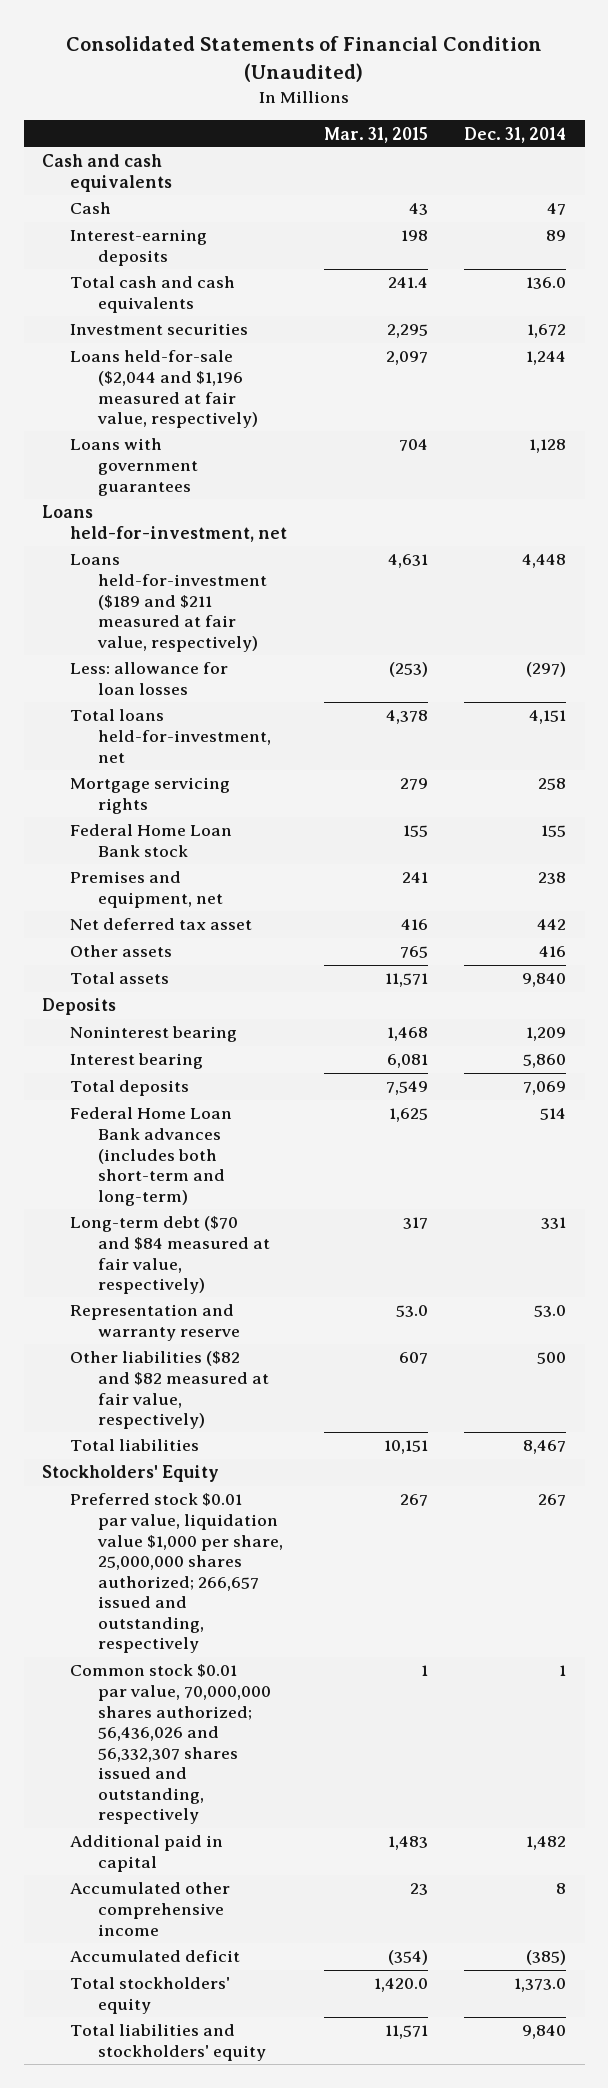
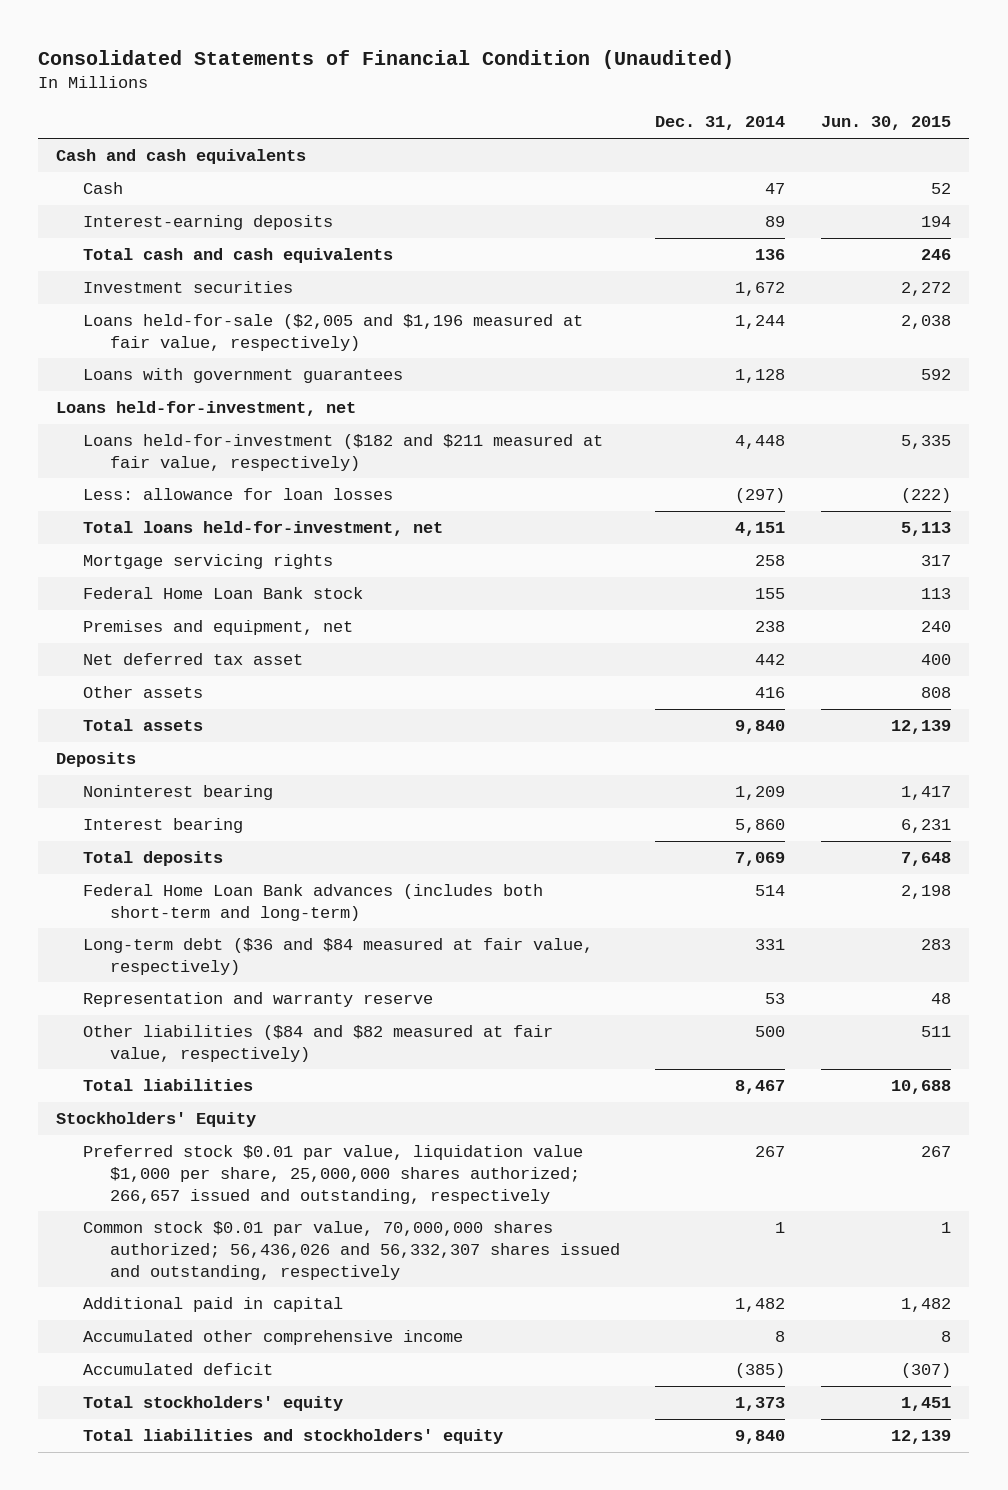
[323,126,428,143] Mar. 31, 2015 -> none
none -> [821,116,952,131] Jun. 30, 2015
[526,277,567,290] 136.0 -> [755,249,786,261] 136
[70,350,258,429] Loans held-for-sale ($2,044 and $1,196 measured at fair value, respectively) -> [82,314,583,351] Loans held-for-sale ($2,005 and $1,196 measured at fair value, respectively)
[70,554,267,652] Loans held-for-investment ($189 and $211 measured at fair value, respectively) -> [82,434,603,471] Loans held-for-investment ($182 and $211 measured at fair value, respectively)
[70,1216,270,1295] Long-term debt ($70 and $84 measured at fair value, respectively) -> [82,938,593,975] Long-term debt ($36 and $84 measured at fair value, respectively)
[534,1305,567,1318] 53.0 -> [765,993,786,1005] 53
[70,1351,269,1430] Other liabilities ($82 and $82 measured at fair value, respectively) -> [82,1025,553,1062] Other liabilities ($84 and $82 measured at fair value, respectively)
[514,1978,567,1993] 1,373.0 -> [735,1397,786,1412] 1,373

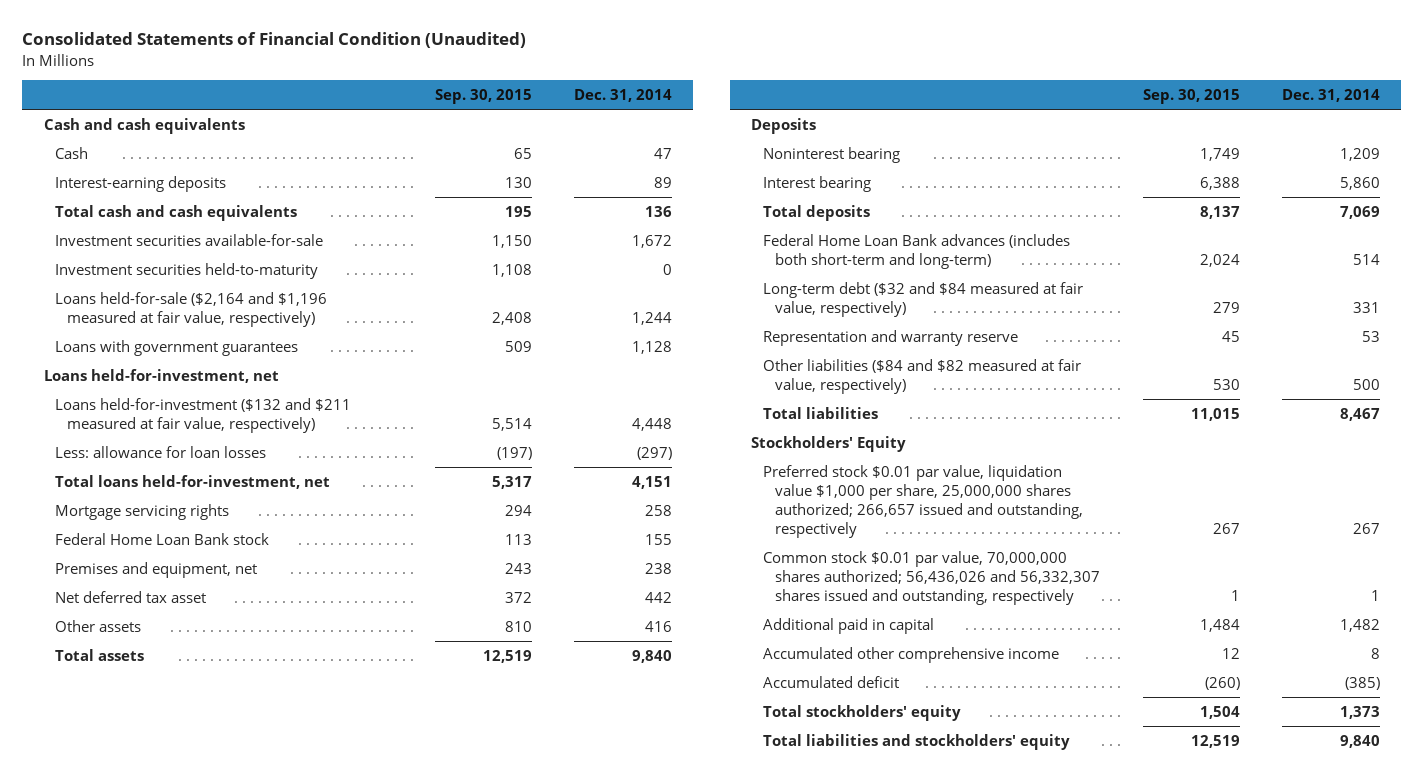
[821,116,952,131] Jun. 30, 2015 -> none
none -> [434,89,532,105] Sep. 30, 2015
[82,281,293,294] Investment securities -> [55,233,324,246] Investment securities available-for-sale
none -> [55,262,319,279] Investment securities held-to-maturity
[82,314,583,351] Loans held-for-sale ($2,005 and $1,196 measured at fair value, respectively) -> [55,291,328,327] Loans held-for-sale ($2,164 and $1,196 measured at fair value, respectively)
[82,434,603,471] Loans held-for-investment ($182 and $211 measured at fair value, respectively) -> [55,397,352,433] Loans held-for-investment ($132 and $211 measured at fair value, respectively)
[82,938,593,975] Long-term debt ($36 and $84 measured at fair value, respectively) -> [763,281,1084,317] Long-term debt ($32 and $84 measured at fair value, respectively)

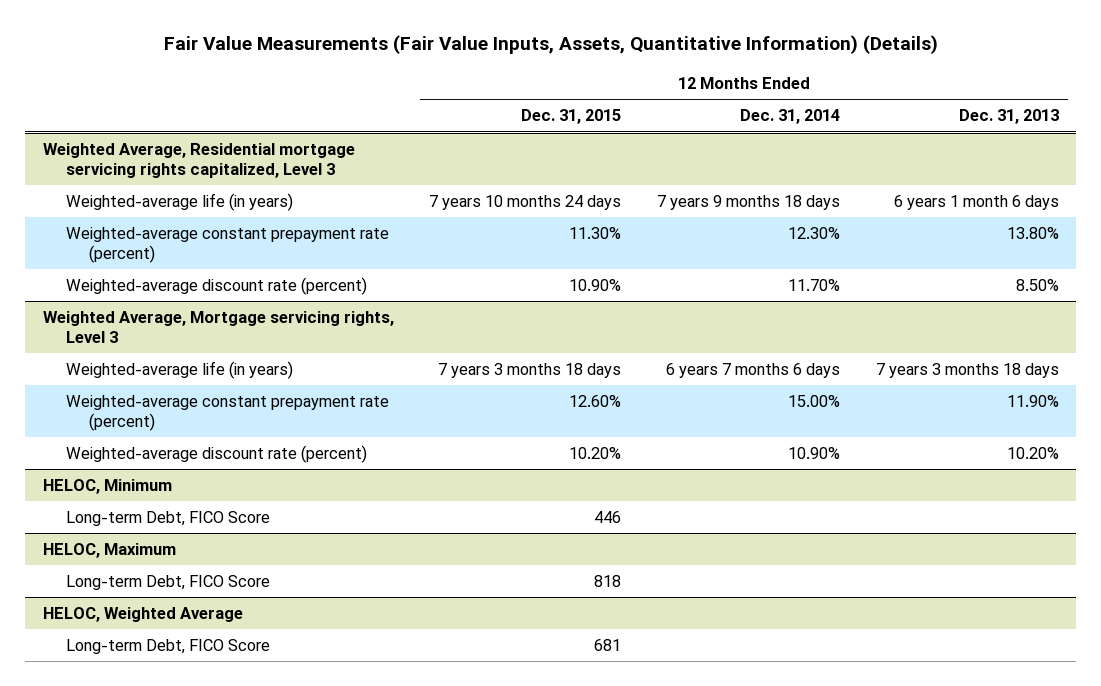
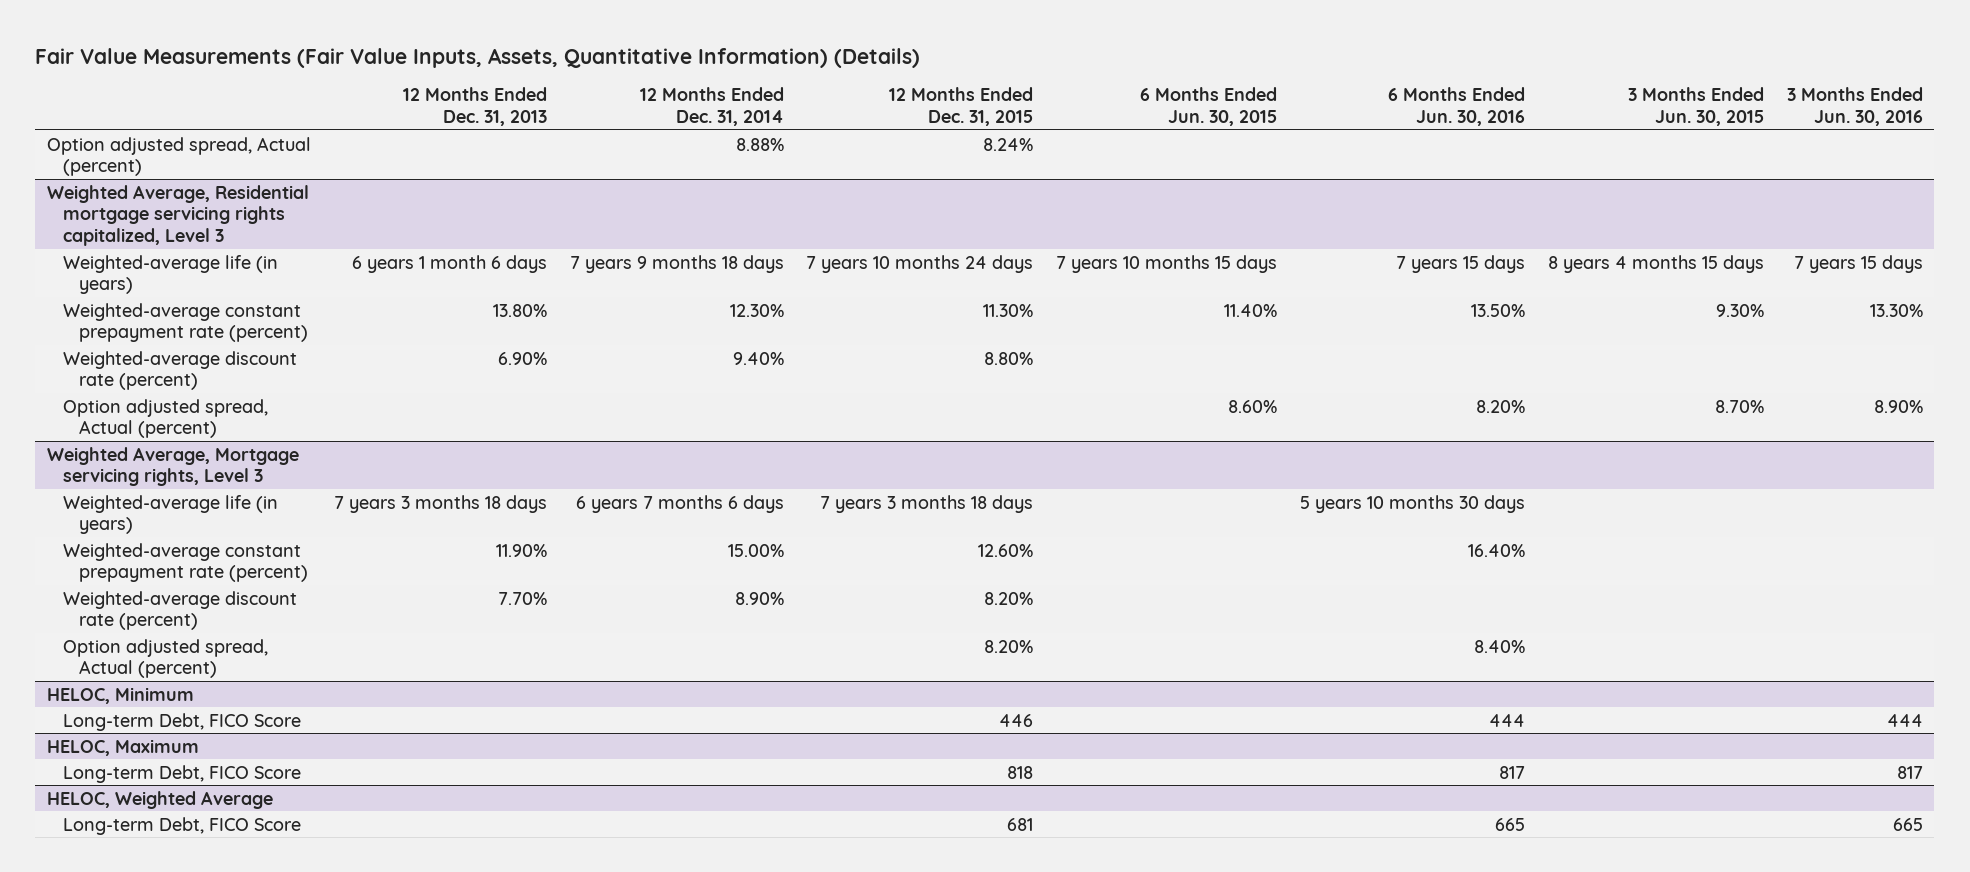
none -> [1140,87,1278,127] 6 Months Ended Jun. 30, 2015
none -> [1388,87,1526,127] 6 Months Ended Jun. 30, 2016
none -> [1627,87,1764,127] 3 Months Ended Jun. 30, 2015
none -> [1786,87,1923,127] 3 Months Ended Jun. 30, 2016
none -> [46,136,311,177] Option adjusted spread, Actual (percent)
[569,279,622,292] 10.90% -> [984,351,1034,365] 8.80%
[787,279,840,292] 11.70% -> [732,351,784,365] 9.40%
[1015,279,1059,292] 8.50% -> [497,351,547,365] 6.90%
none -> [63,398,269,439] Option adjusted spread, Actual (percent)
[569,447,622,460] 10.20% -> [984,591,1034,605] 8.20%
[787,447,840,460] 10.90% -> [734,591,784,605] 8.90%
[1006,447,1059,460] 10.20% -> [497,591,547,605] 7.70%
none -> [63,638,269,679] Option adjusted spread, Actual (percent)

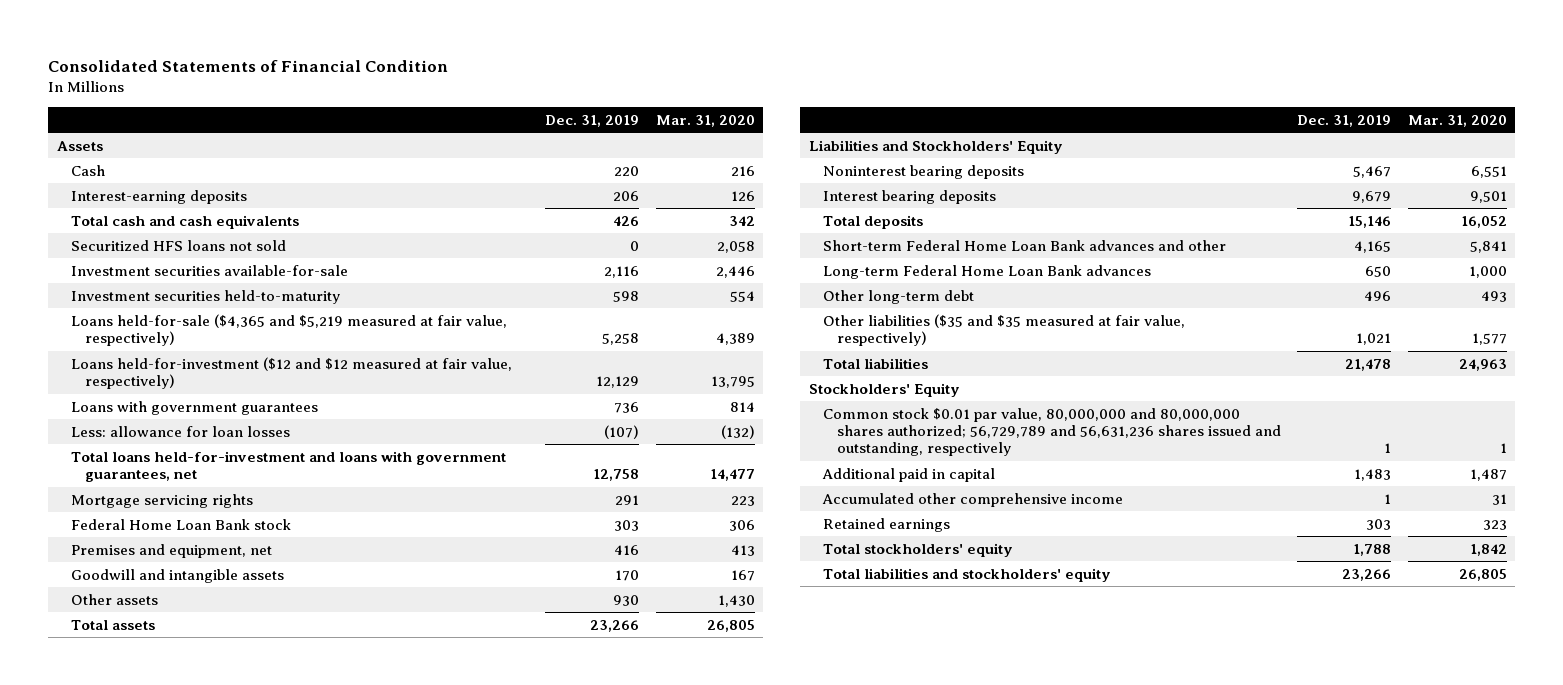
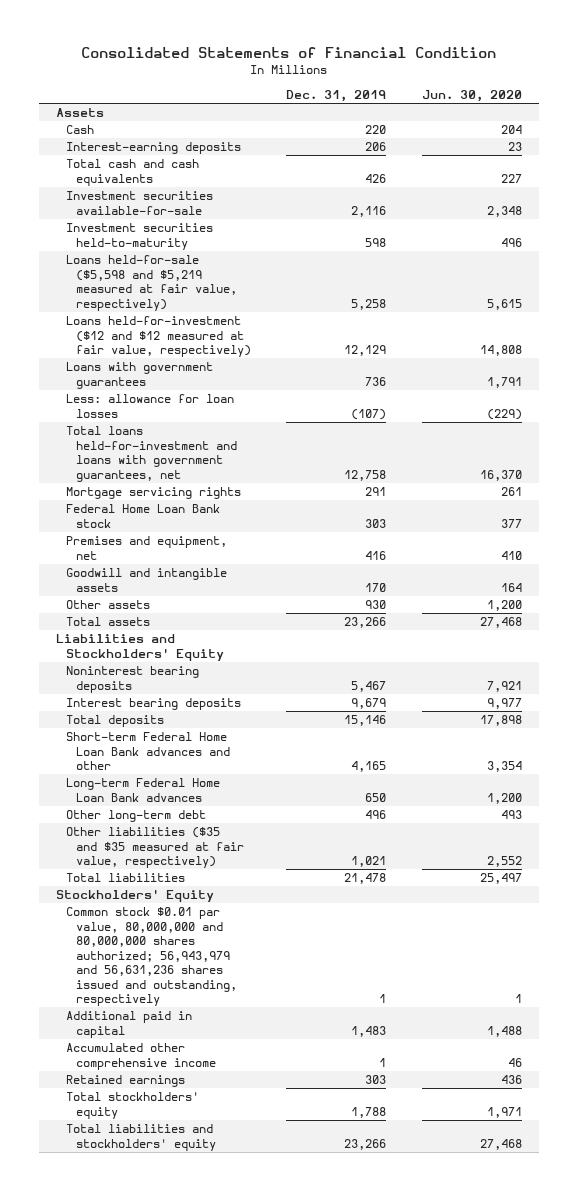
[655,114,755,127] Mar. 31, 2020 -> none
none -> [421,90,522,103] Jun. 30, 2020
[70,239,286,251] Securitized HFS loans not sold -> none
[70,313,507,347] Loans held-for-sale ($4,365 and $5,219 measured at fair value, respectively) -> [66,255,238,311] Loans held-for-sale ($5,598 and $5,219 measured at fair value, respectively)
[822,407,1281,457] Common stock $0.01 par value, 80,000,000 and 80,000,000 shares authorized; 56,729,789 and 56,631,236 shares issued and outstanding, respectively -> [66,907,238,1007] Common stock $0.01 par value, 80,000,000 and 80,000,000 shares authorized; 56,943,979 and 56,631,236 shares issued and outstanding, respectively

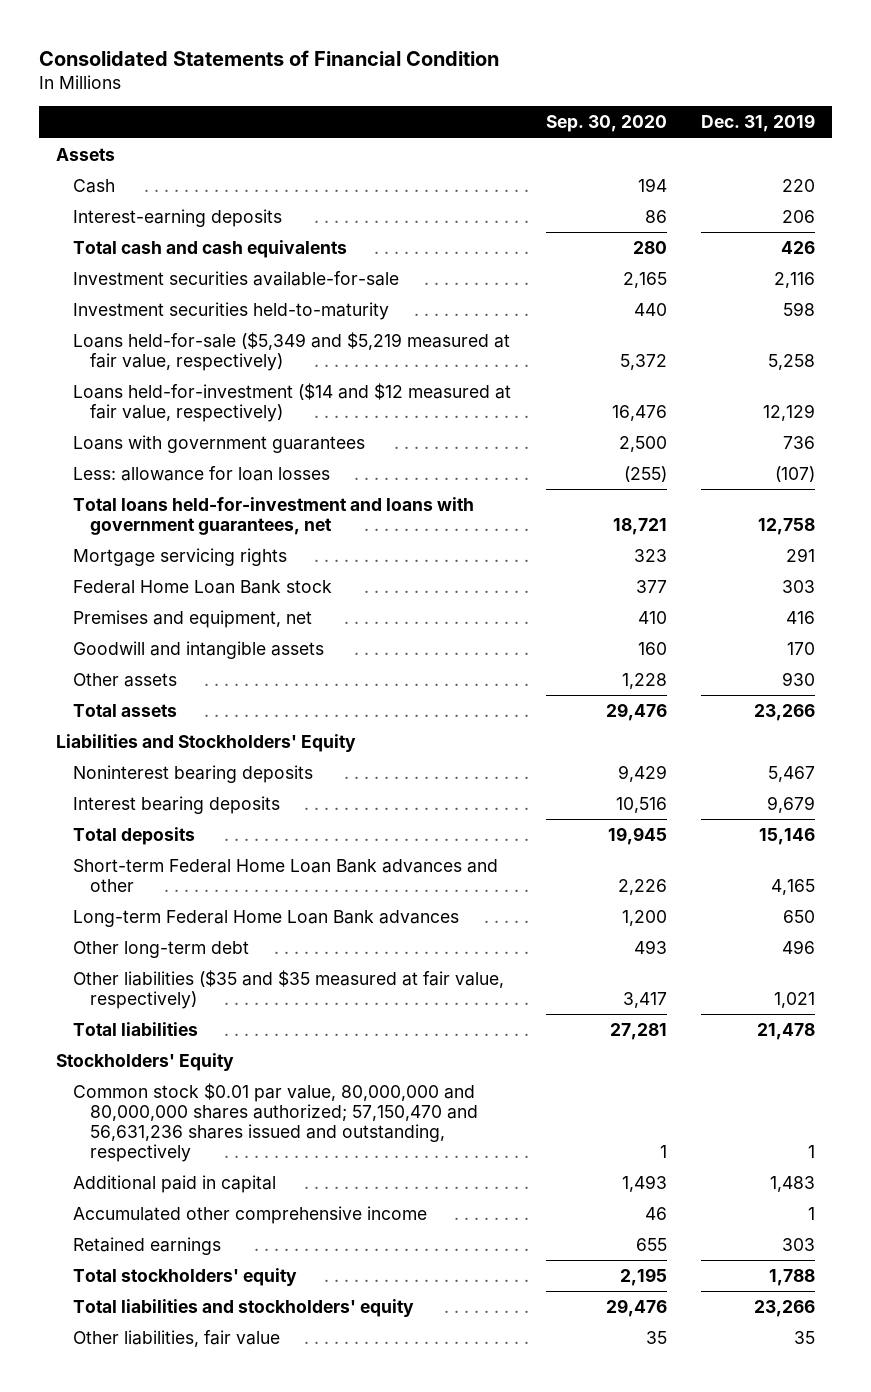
[421,90,522,103] Jun. 30, 2020 -> none
none -> [545,115,667,133] Sep. 30, 2020
[66,255,238,311] Loans held-for-sale ($5,598 and $5,219 measured at fair value, respectively) -> [73,331,511,371] Loans held-for-sale ($5,349 and $5,219 measured at fair value, respectively)
[66,316,252,358] Loans held-for-investment ($12 and $12 measured at fair value, respectively) -> [73,382,512,422] Loans held-for-investment ($14 and $12 measured at fair value, respectively)
[66,907,238,1007] Common stock $0.01 par value, 80,000,000 and 80,000,000 shares authorized; 56,943,979 and 56,631,236 shares issued and outstanding, respectively -> [73,1082,479,1162] Common stock $0.01 par value, 80,000,000 and 80,000,000 shares authorized; 57,150,470 and 56,631,236 shares issued and outstanding, respectively
none -> [73,1329,281,1347] Other liabilities, fair value

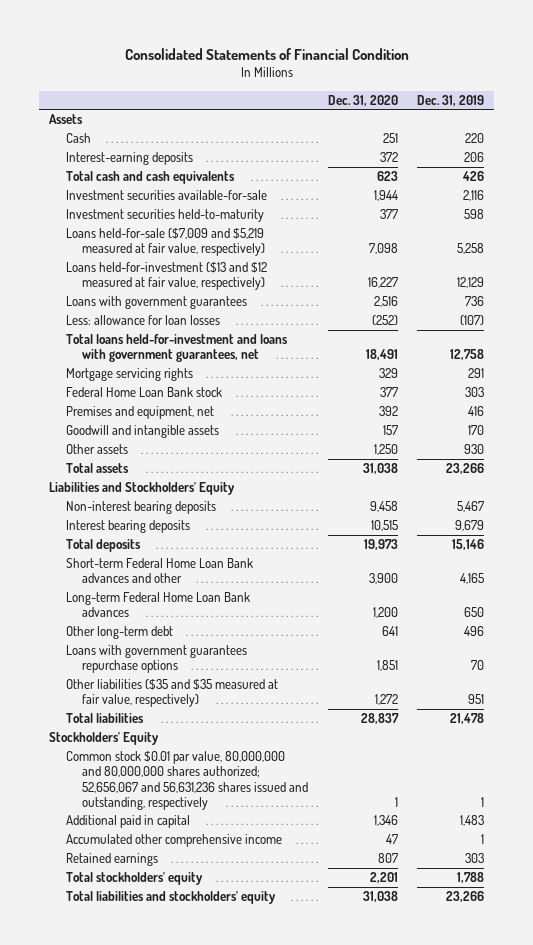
[545,115,667,133] Sep. 30, 2020 -> none
none -> [327,94,398,106] Dec. 31, 2020
[73,331,511,371] Loans held-for-sale ($5,349 and $5,219 measured at fair value, respectively) -> [65,228,266,257] Loans held-for-sale ($7,009 and $5,219 measured at fair value, respectively)
[73,382,512,422] Loans held-for-investment ($14 and $12 measured at fair value, respectively) -> [65,262,267,291] Loans held-for-investment ($13 and $12 measured at fair value, respectively)
[73,764,314,783] Noninterest bearing deposits -> [65,501,216,515] Non-interest bearing deposits
none -> [65,645,247,674] Loans with government guarantees repurchase options
[774,991,816,1008] 1,021 -> [468,694,485,705] 951
[73,1082,479,1162] Common stock $0.01 par value, 80,000,000 and 80,000,000 shares authorized; 57,150,470 and 56,631,236 shares issued and outstanding, respectively -> [65,751,309,810] Common stock $0.01 par value, 80,000,000 and 80,000,000 shares authorized; 52,656,067 and 56,631,236 shares issued and outstanding, respectively
[73,1329,281,1347] Other liabilities, fair value -> none

